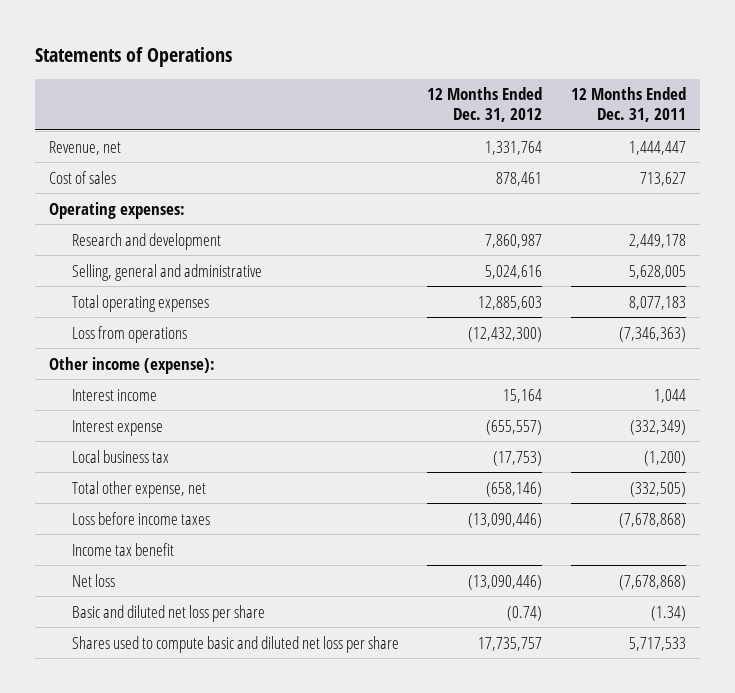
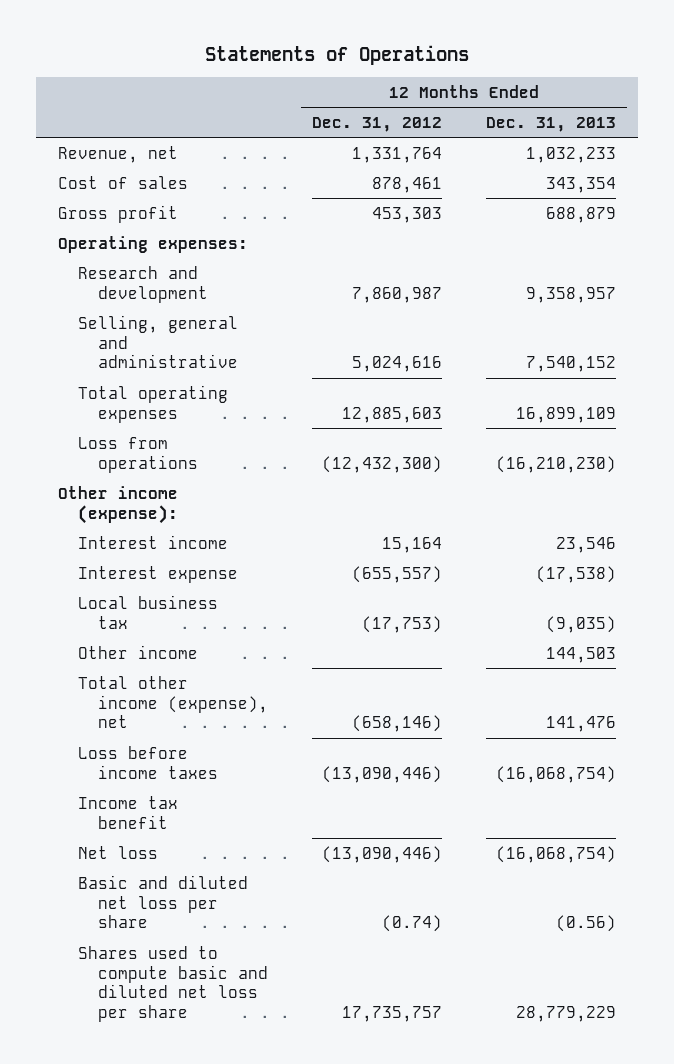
[570,87,686,123] 12 Months Ended Dec. 31, 2011 -> none
none -> [486,116,617,132] Dec. 31, 2013
none -> [58,204,179,223] Gross profit
none -> [78,644,199,659] Other income
[71,480,206,498] Total other expense, net -> [78,675,269,729] Total other income (expense), net

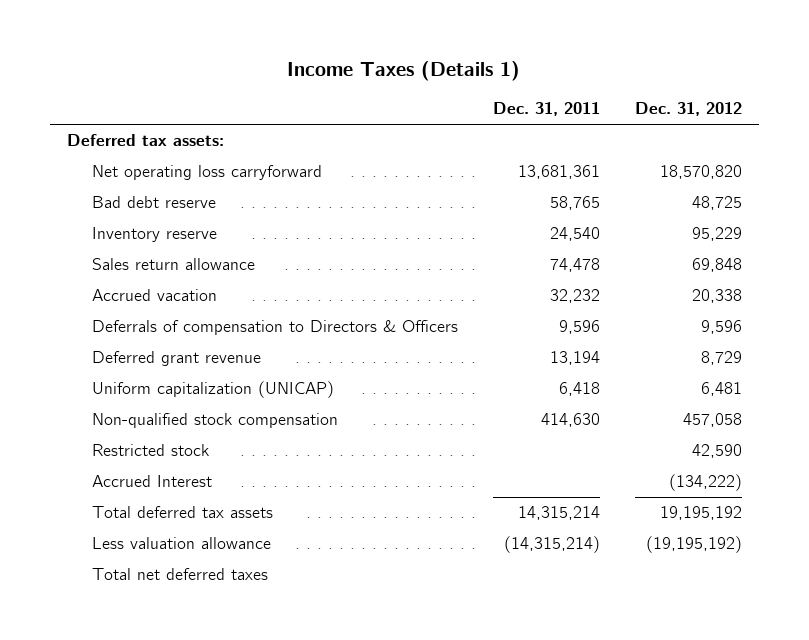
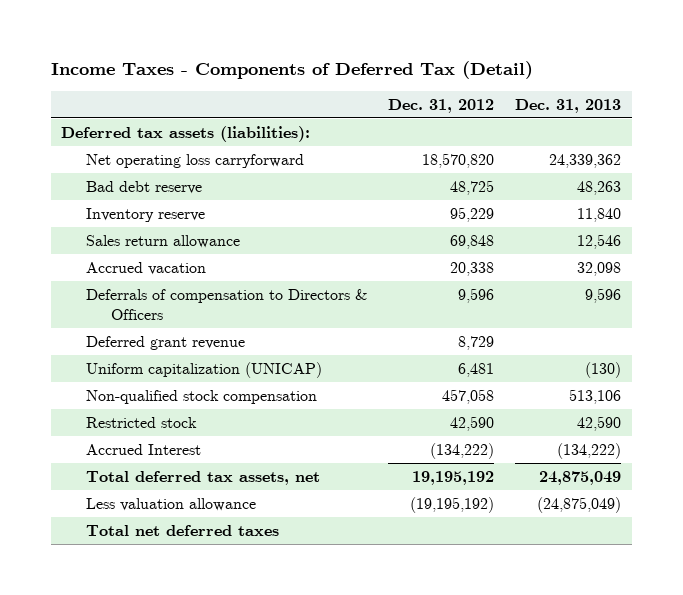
[287,60,521,81] Income Taxes (Details 1) -> [50,61,533,80] Income Taxes - Components of Deferred Tax (Detail)
[492,102,600,117] Dec. 31, 2011 -> none
none -> [515,98,622,113] Dec. 31, 2013
[67,134,225,147] Deferred tax assets: -> [61,125,311,142] Deferred tax assets (liabilities):
[92,506,274,519] Total deferred tax assets -> [86,470,321,485] Total deferred tax assets, net

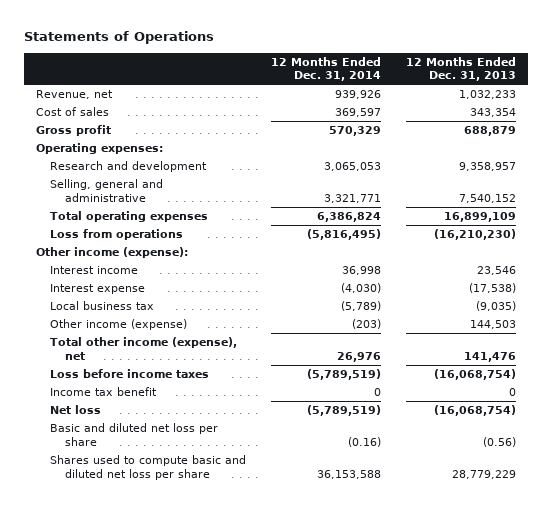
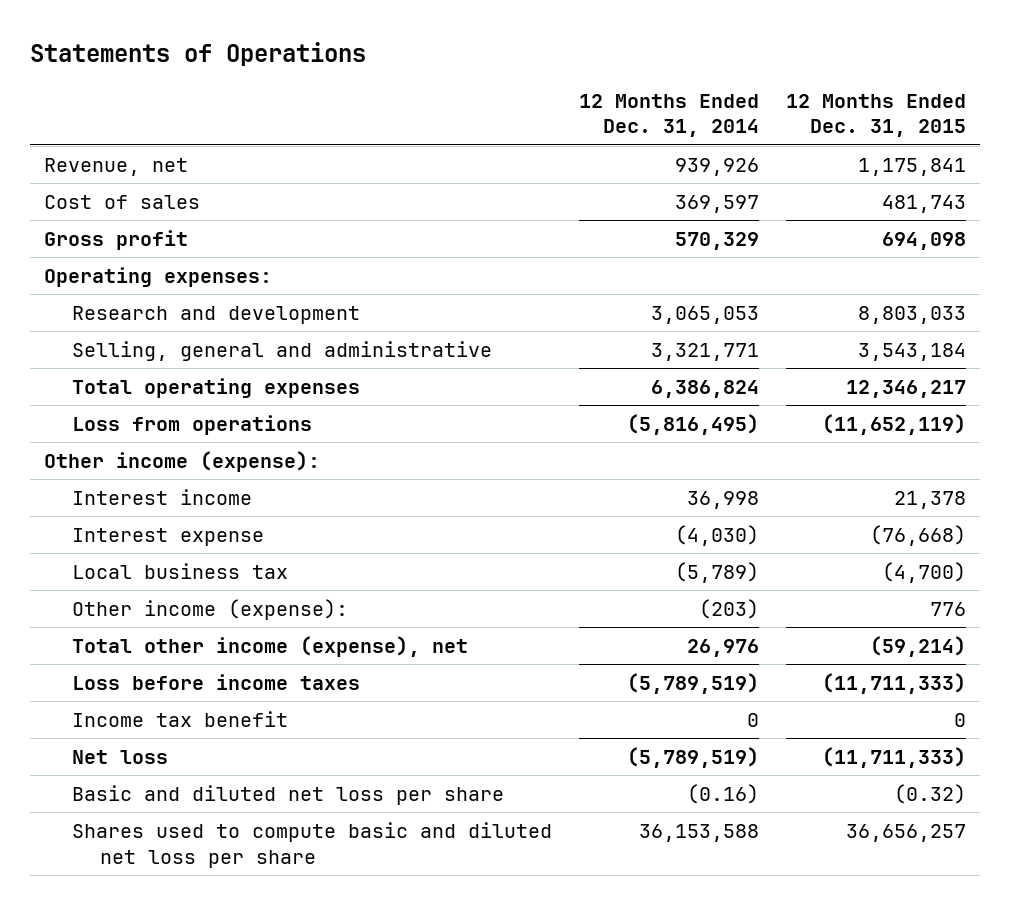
[406,56,517,82] 12 Months Ended Dec. 31, 2013 -> none
none -> [786,93,967,138] 12 Months Ended Dec. 31, 2015
[50,319,188,331] Other income (expense) -> [72,598,349,620] Other income (expense):

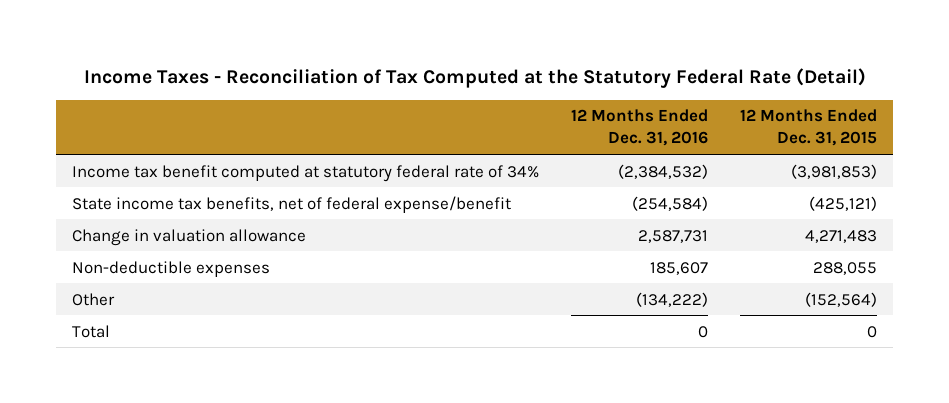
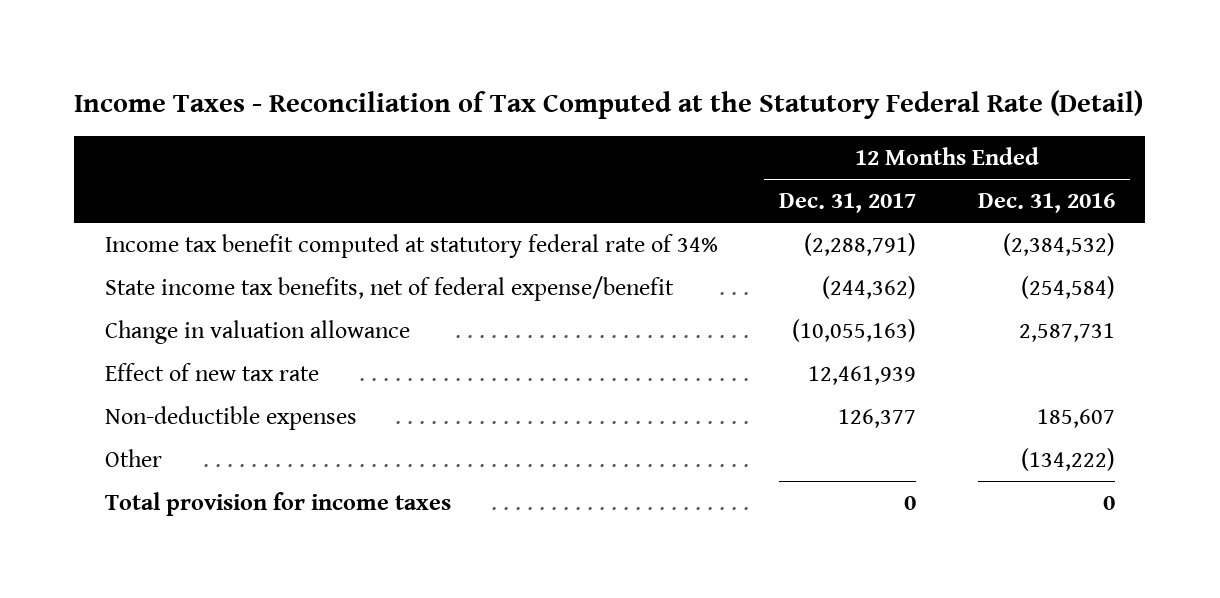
[740,109,878,147] 12 Months Ended Dec. 31, 2015 -> none
none -> [779,193,917,214] Dec. 31, 2017
none -> [105,363,320,382] Effect of new tax rate
[72,324,111,338] Total -> [105,492,452,517] Total provision for income taxes

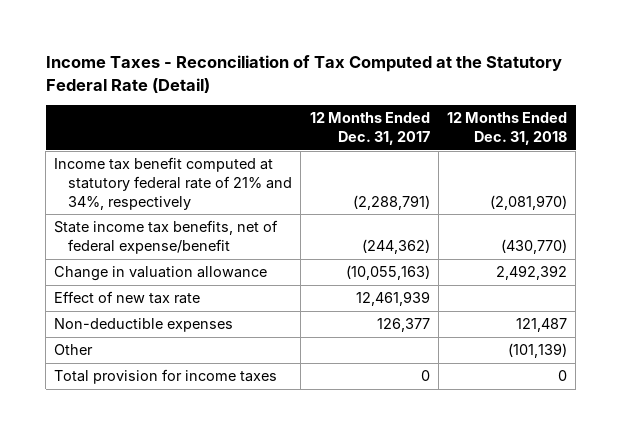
[977,193,1115,214] Dec. 31, 2016 -> none
none -> [446,112,567,145] 12 Months Ended Dec. 31, 2018
[105,234,719,259] Income tax benefit computed at statutory federal rate of 34% -> [54,157,293,210] Income tax benefit computed at statutory federal rate of 21% and 34%, respectively

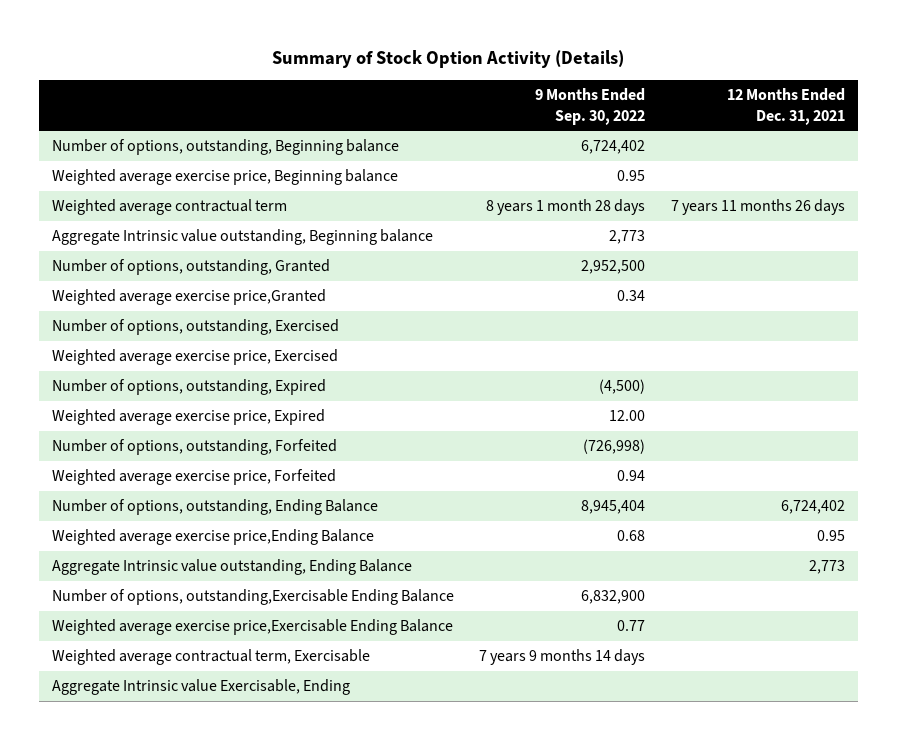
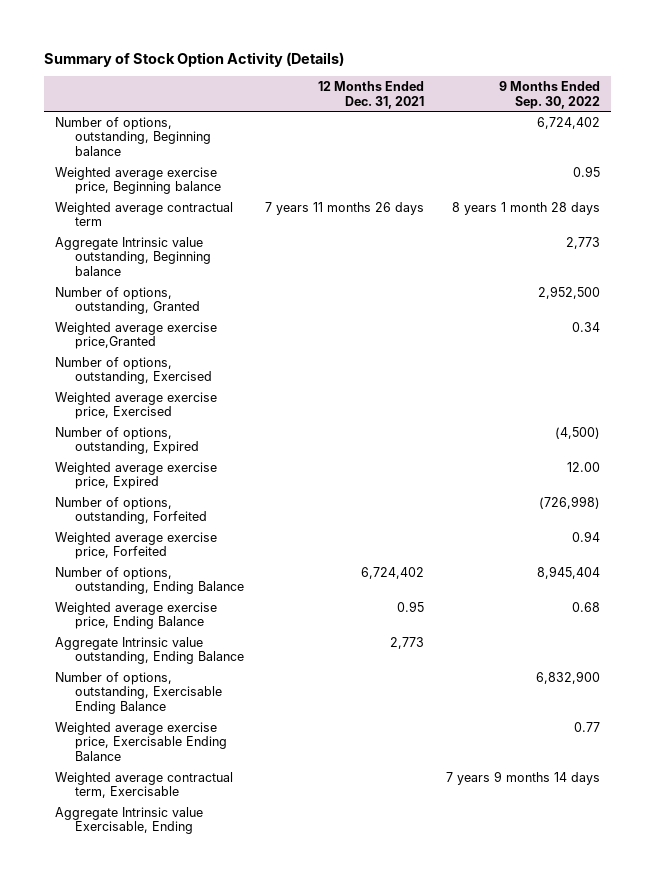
[51,529,374,546] Weighted average exercise price,Ending Balance -> [54,601,217,630] Weighted average exercise price, Ending Balance
[51,589,454,606] Number of options, outstanding,Exercisable Ending Balance -> [54,671,222,715] Number of options, outstanding, Exercisable Ending Balance
[51,619,453,636] Weighted average exercise price,Exercisable Ending Balance -> [54,721,227,762] Weighted average exercise price, Exercisable Ending Balance

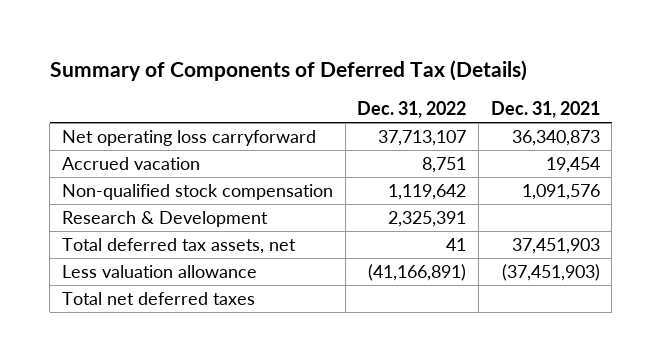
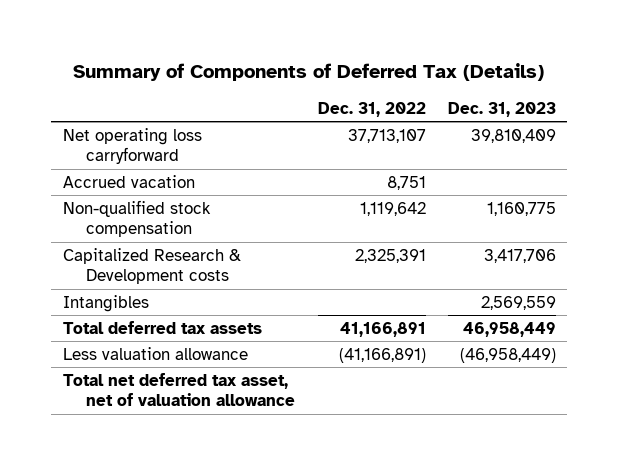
[490,100,600,118] Dec. 31, 2021 -> none
none -> [448,101,557,117] Dec. 31, 2023
[62,210,269,227] Research & Development -> [62,247,241,285] Capitalized Research & Development costs
none -> [62,294,149,312] Intangibles
[62,237,297,254] Total deferred tax assets, net -> [62,320,262,334] Total deferred tax assets
[446,237,467,251] 41 -> [339,321,426,337] 41,166,891
[62,291,256,305] Total net deferred taxes -> [62,372,296,407] Total net deferred tax asset, net of valuation allowance

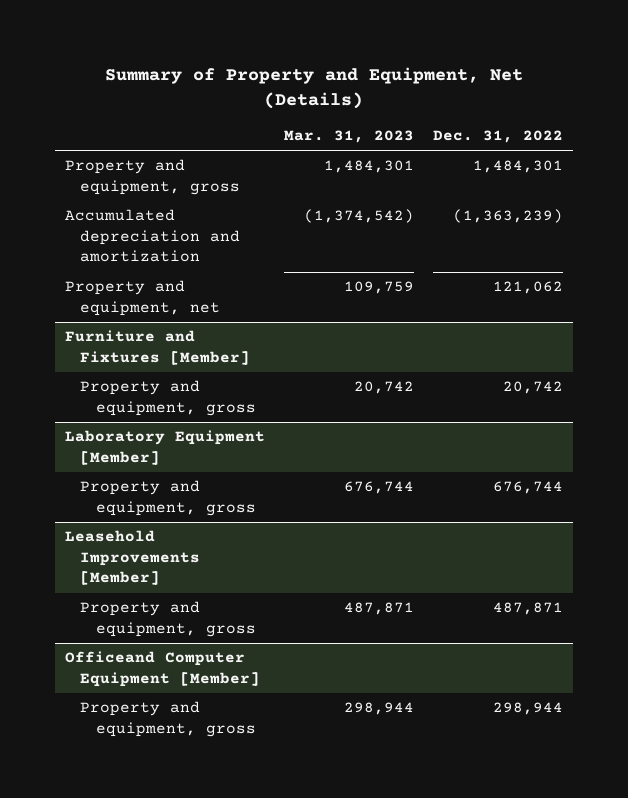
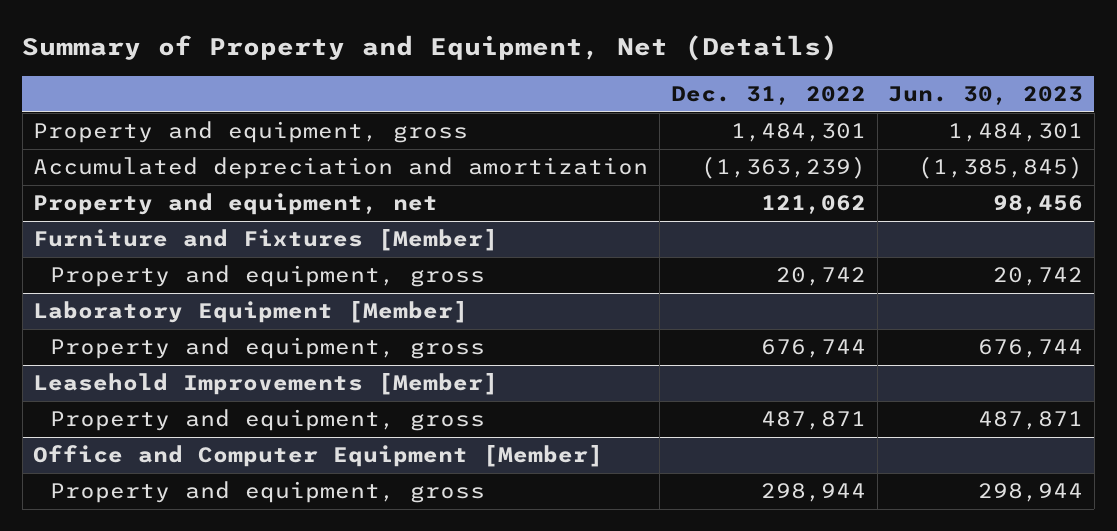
[284,130,415,144] Mar. 31, 2023 -> none
none -> [888,85,1084,105] Jun. 30, 2023
[65,651,261,687] Officeand Computer Equipment [Member] -> [33,445,604,468] Office and Computer Equipment [Member]

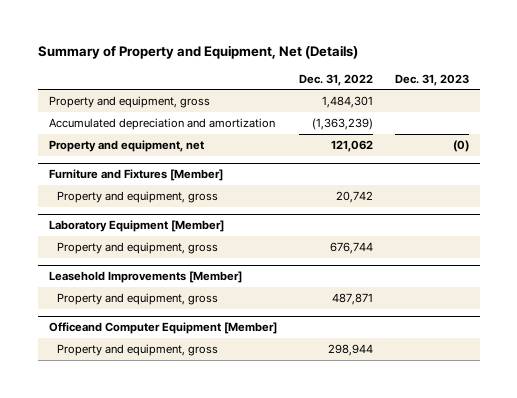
[888,85,1084,105] Jun. 30, 2023 -> none
none -> [394,73,469,86] Dec. 31, 2023
[33,445,604,468] Office and Computer Equipment [Member] -> [48,322,277,335] Officeand Computer Equipment [Member]

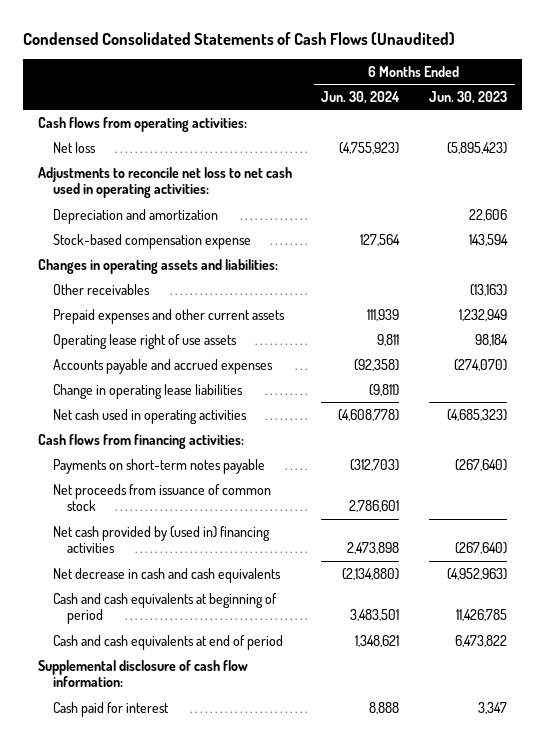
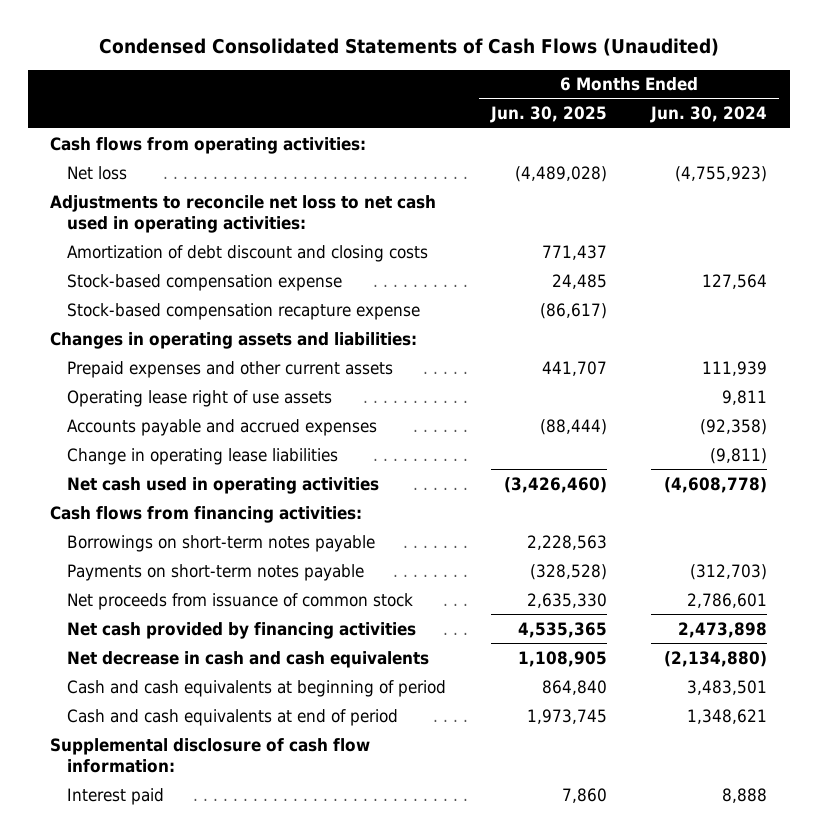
[429,90,508,104] Jun. 30, 2023 -> none
none -> [489,106,607,124] Jun. 30, 2025
[52,208,218,224] Depreciation and amortization -> none
none -> [66,244,428,262] Amortization of debt discount and closing costs
none -> [66,302,420,320] Stock-based compensation recapture expense
[52,283,150,295] Other receivables -> none
none -> [66,534,375,552] Borrowings on short-term notes payable
[52,525,270,554] Net cash provided by (used in) financing activities -> [66,621,416,639] Net cash provided by financing activities
[52,701,169,717] Cash paid for interest -> [66,787,164,805] Interest paid

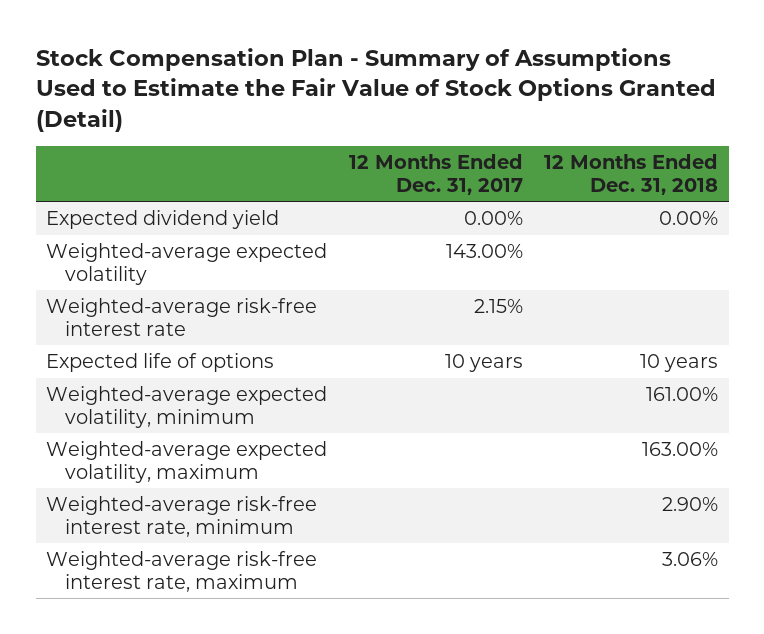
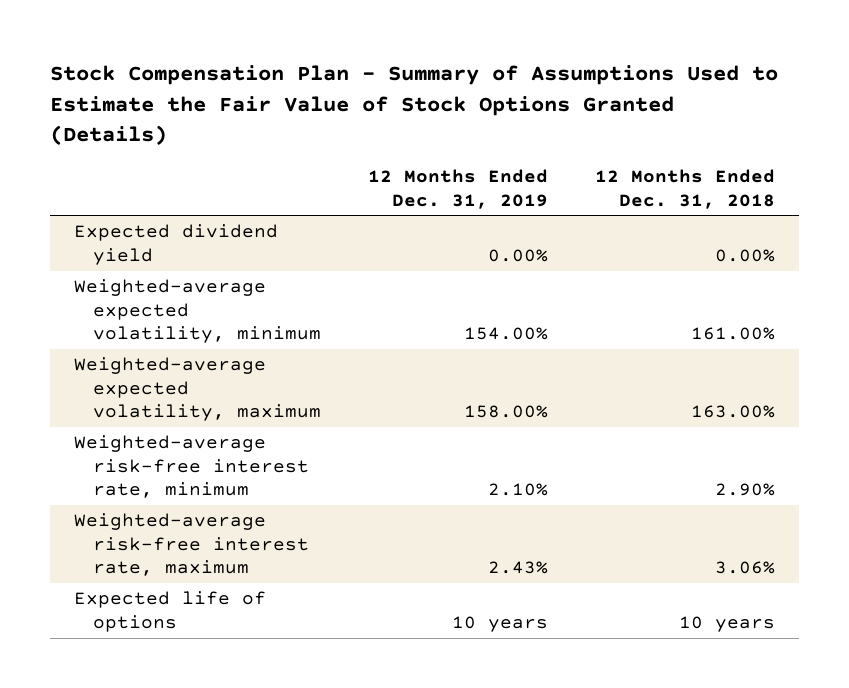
[35,48,716,132] Stock Compensation Plan - Summary of Assumptions Used to Estimate the Fair Value of Stock Options Granted (Detail) -> [49,65,778,146] Stock Compensation Plan - Summary of Assumptions Used to Estimate the Fair Value of Stock Options Granted (Details)
[348,154,523,195] 12 Months Ended Dec. 31, 2017 -> none
none -> [367,169,548,209] 12 Months Ended Dec. 31, 2019
[46,243,328,285] Weighted-average expected volatility -> none
[46,298,318,336] Weighted-average risk-free interest rate -> none
[46,353,275,373] Expected life of options -> [73,591,266,632] Expected life of options

